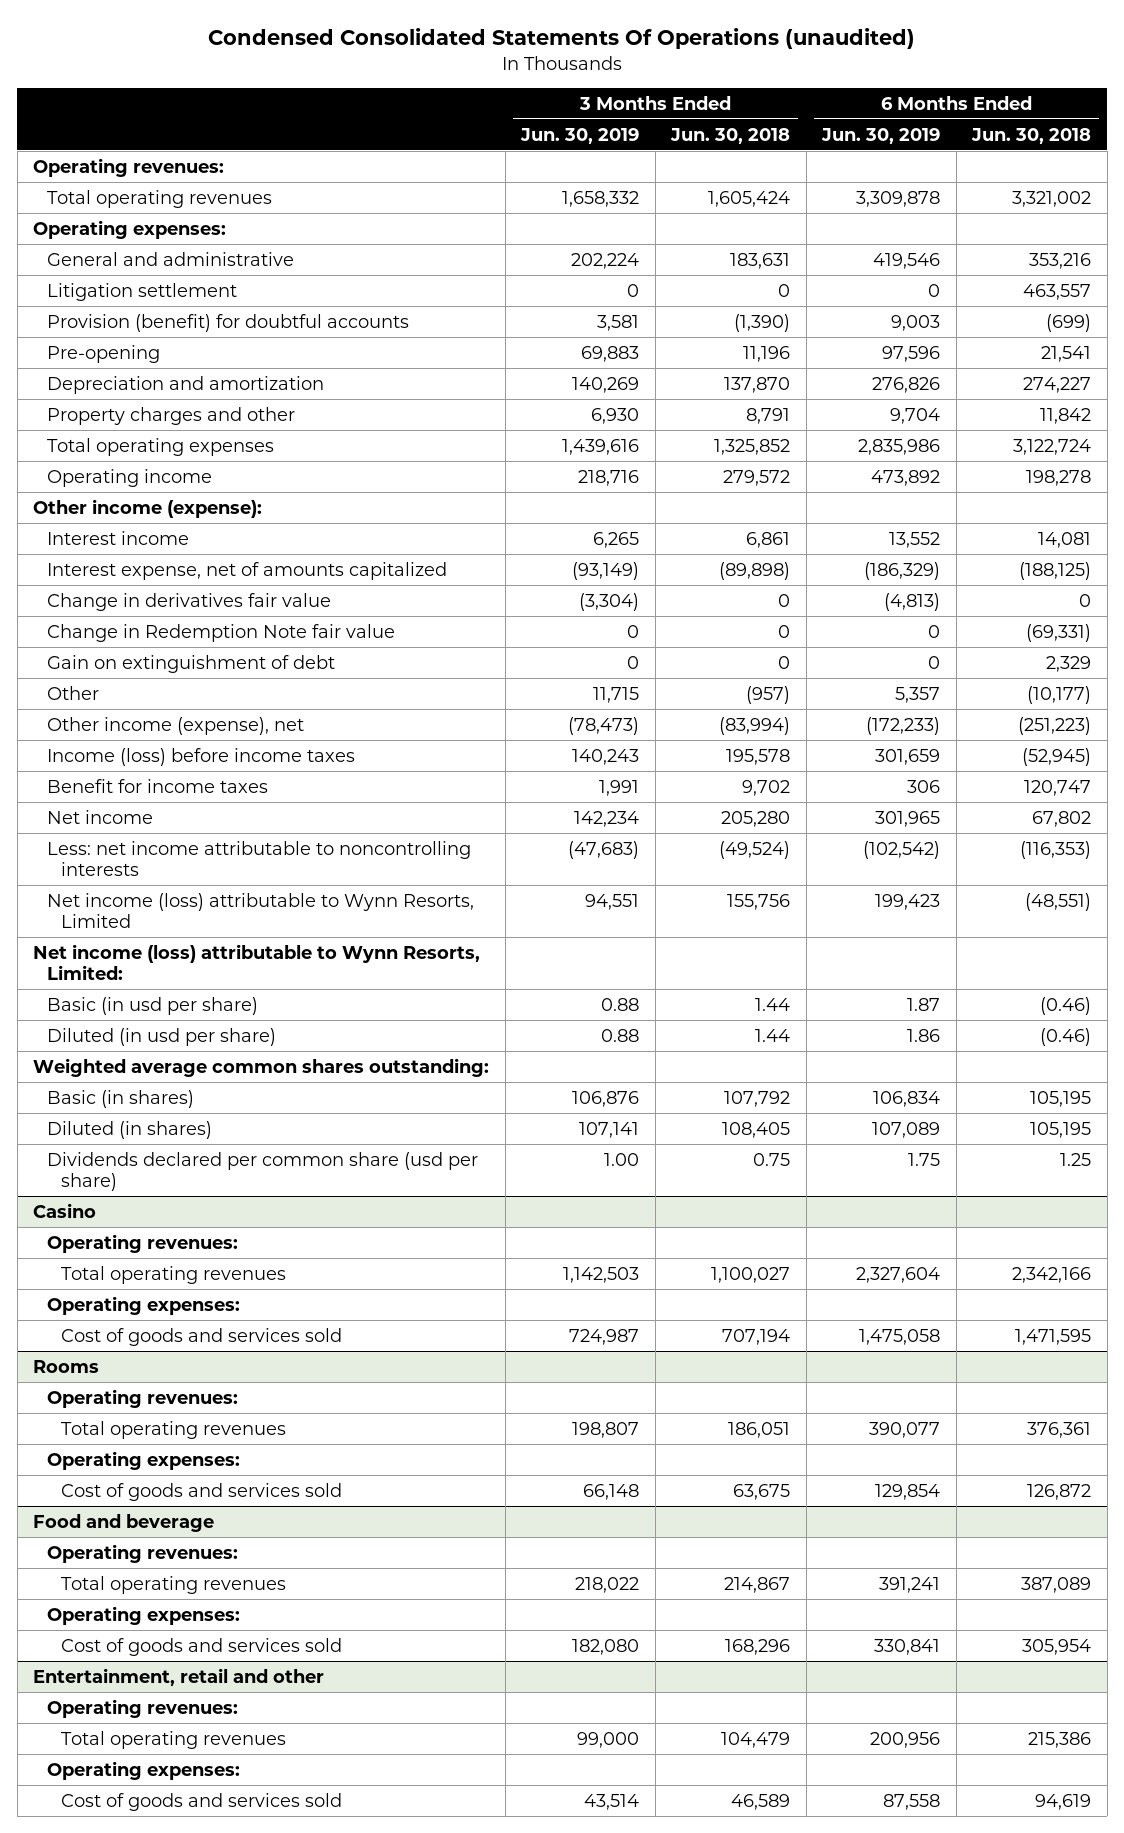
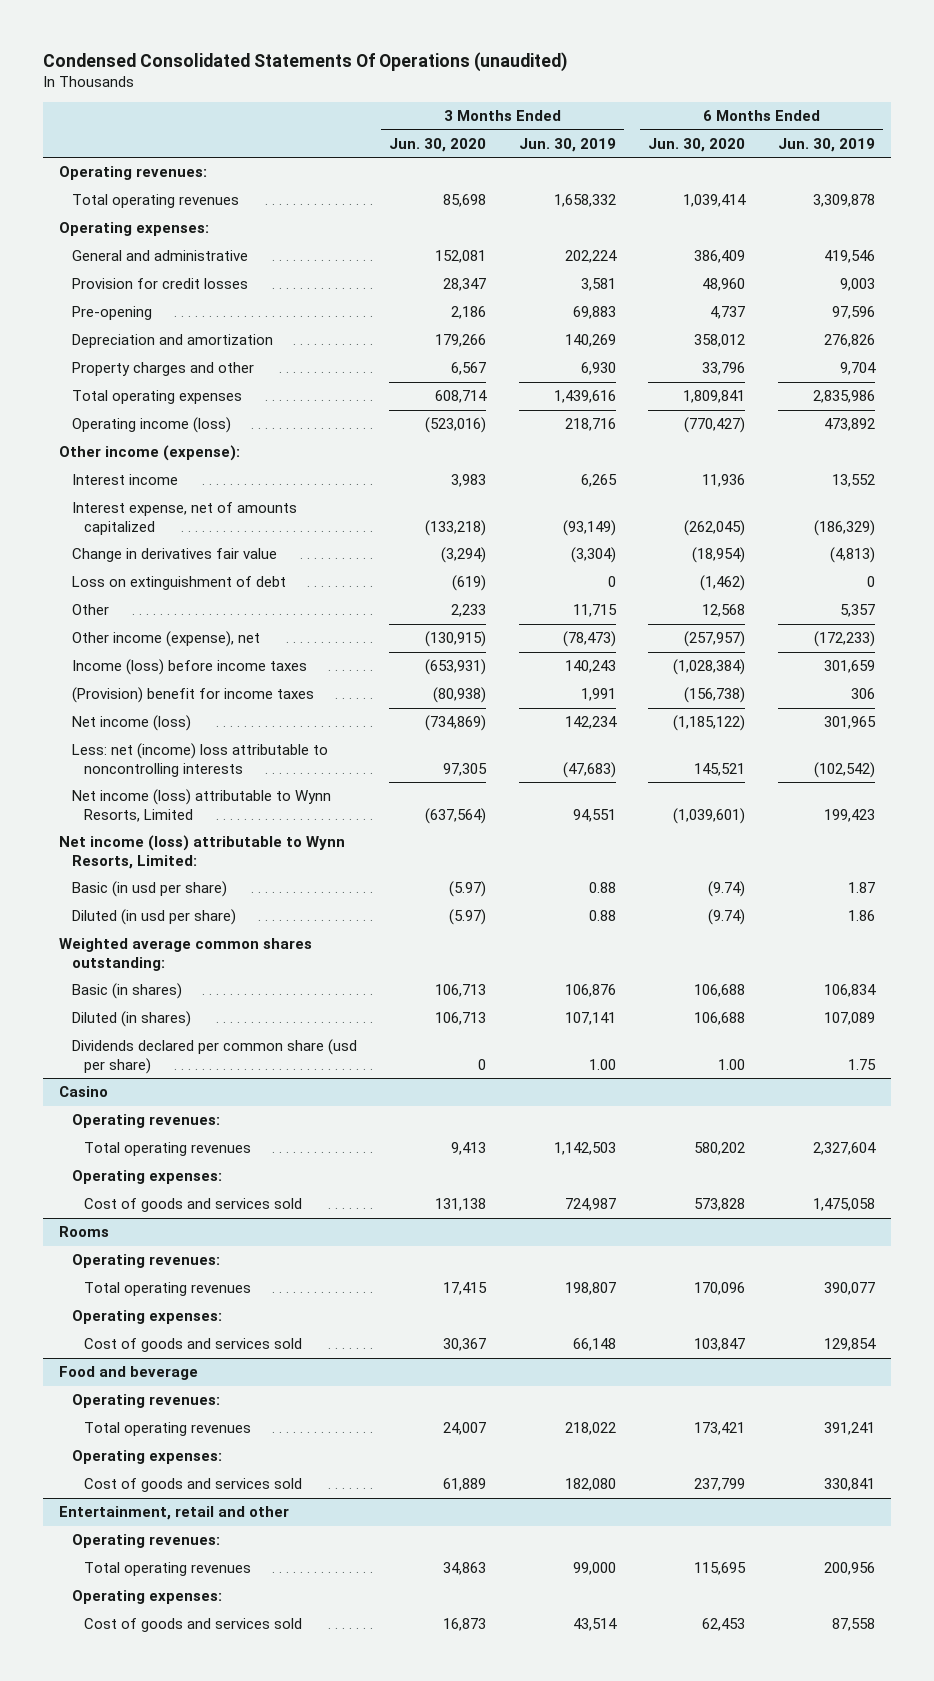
[670,127,791,144] Jun. 30, 2018 -> none
[971,127,1092,144] Jun. 30, 2018 -> none
none -> [389,137,487,152] Jun. 30, 2020
none -> [648,137,746,152] Jun. 30, 2020
[47,282,238,301] Litigation settlement -> none
[47,313,410,332] Provision (benefit) for doubtful accounts -> [71,278,248,290] Provision for credit losses
[47,468,213,487] Operating income -> [71,417,231,434] Operating income (loss)
[47,623,396,642] Change in Redemption Note fair value -> none
[47,654,336,673] Gain on extinguishment of debt -> [71,576,286,591] Loss on extinguishment of debt
[47,778,269,793] Benefit for income taxes -> [71,687,314,704] (Provision) benefit for income taxes
[47,809,154,824] Net income -> [71,715,191,732] Net income (loss)
[47,840,472,876] Less: net income attributable to noncontrolling interests -> [71,743,328,777] Less: net (income) loss attributable to noncontrolling interests

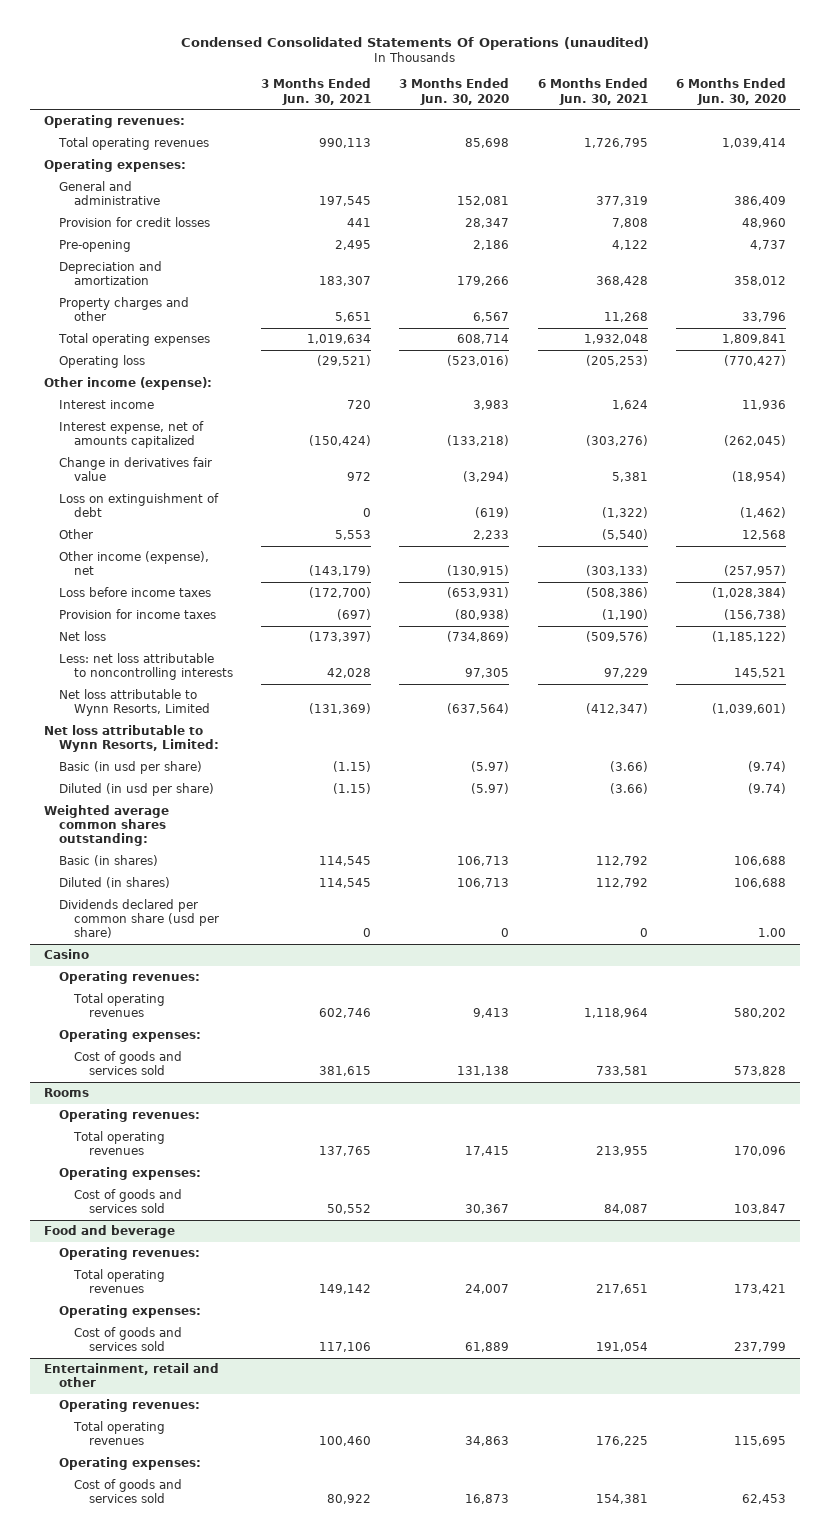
[518,137,616,152] Jun. 30, 2019 -> none
[777,137,875,152] Jun. 30, 2019 -> none
none -> [260,78,371,105] 3 Months Ended Jun. 30, 2021
none -> [537,78,648,105] 6 Months Ended Jun. 30, 2021
[71,417,231,434] Operating income (loss) -> [58,354,145,368] Operating loss
[71,659,307,676] Income (loss) before income taxes -> [58,586,211,597] Loss before income taxes
[71,687,314,704] (Provision) benefit for income taxes -> [58,608,216,619] Provision for income taxes
[71,715,191,732] Net income (loss) -> [58,630,106,641] Net loss
[71,743,328,777] Less: net (income) loss attributable to noncontrolling interests -> [58,652,233,681] Less: net loss attributable to noncontrolling interests
[71,789,331,822] Net income (loss) attributable to Wynn Resorts, Limited -> [58,688,210,717] Net loss attributable to Wynn Resorts, Limited
[59,835,346,869] Net income (loss) attributable to Wynn Resorts, Limited: -> [43,724,219,753] Net loss attributable to Wynn Resorts, Limited:

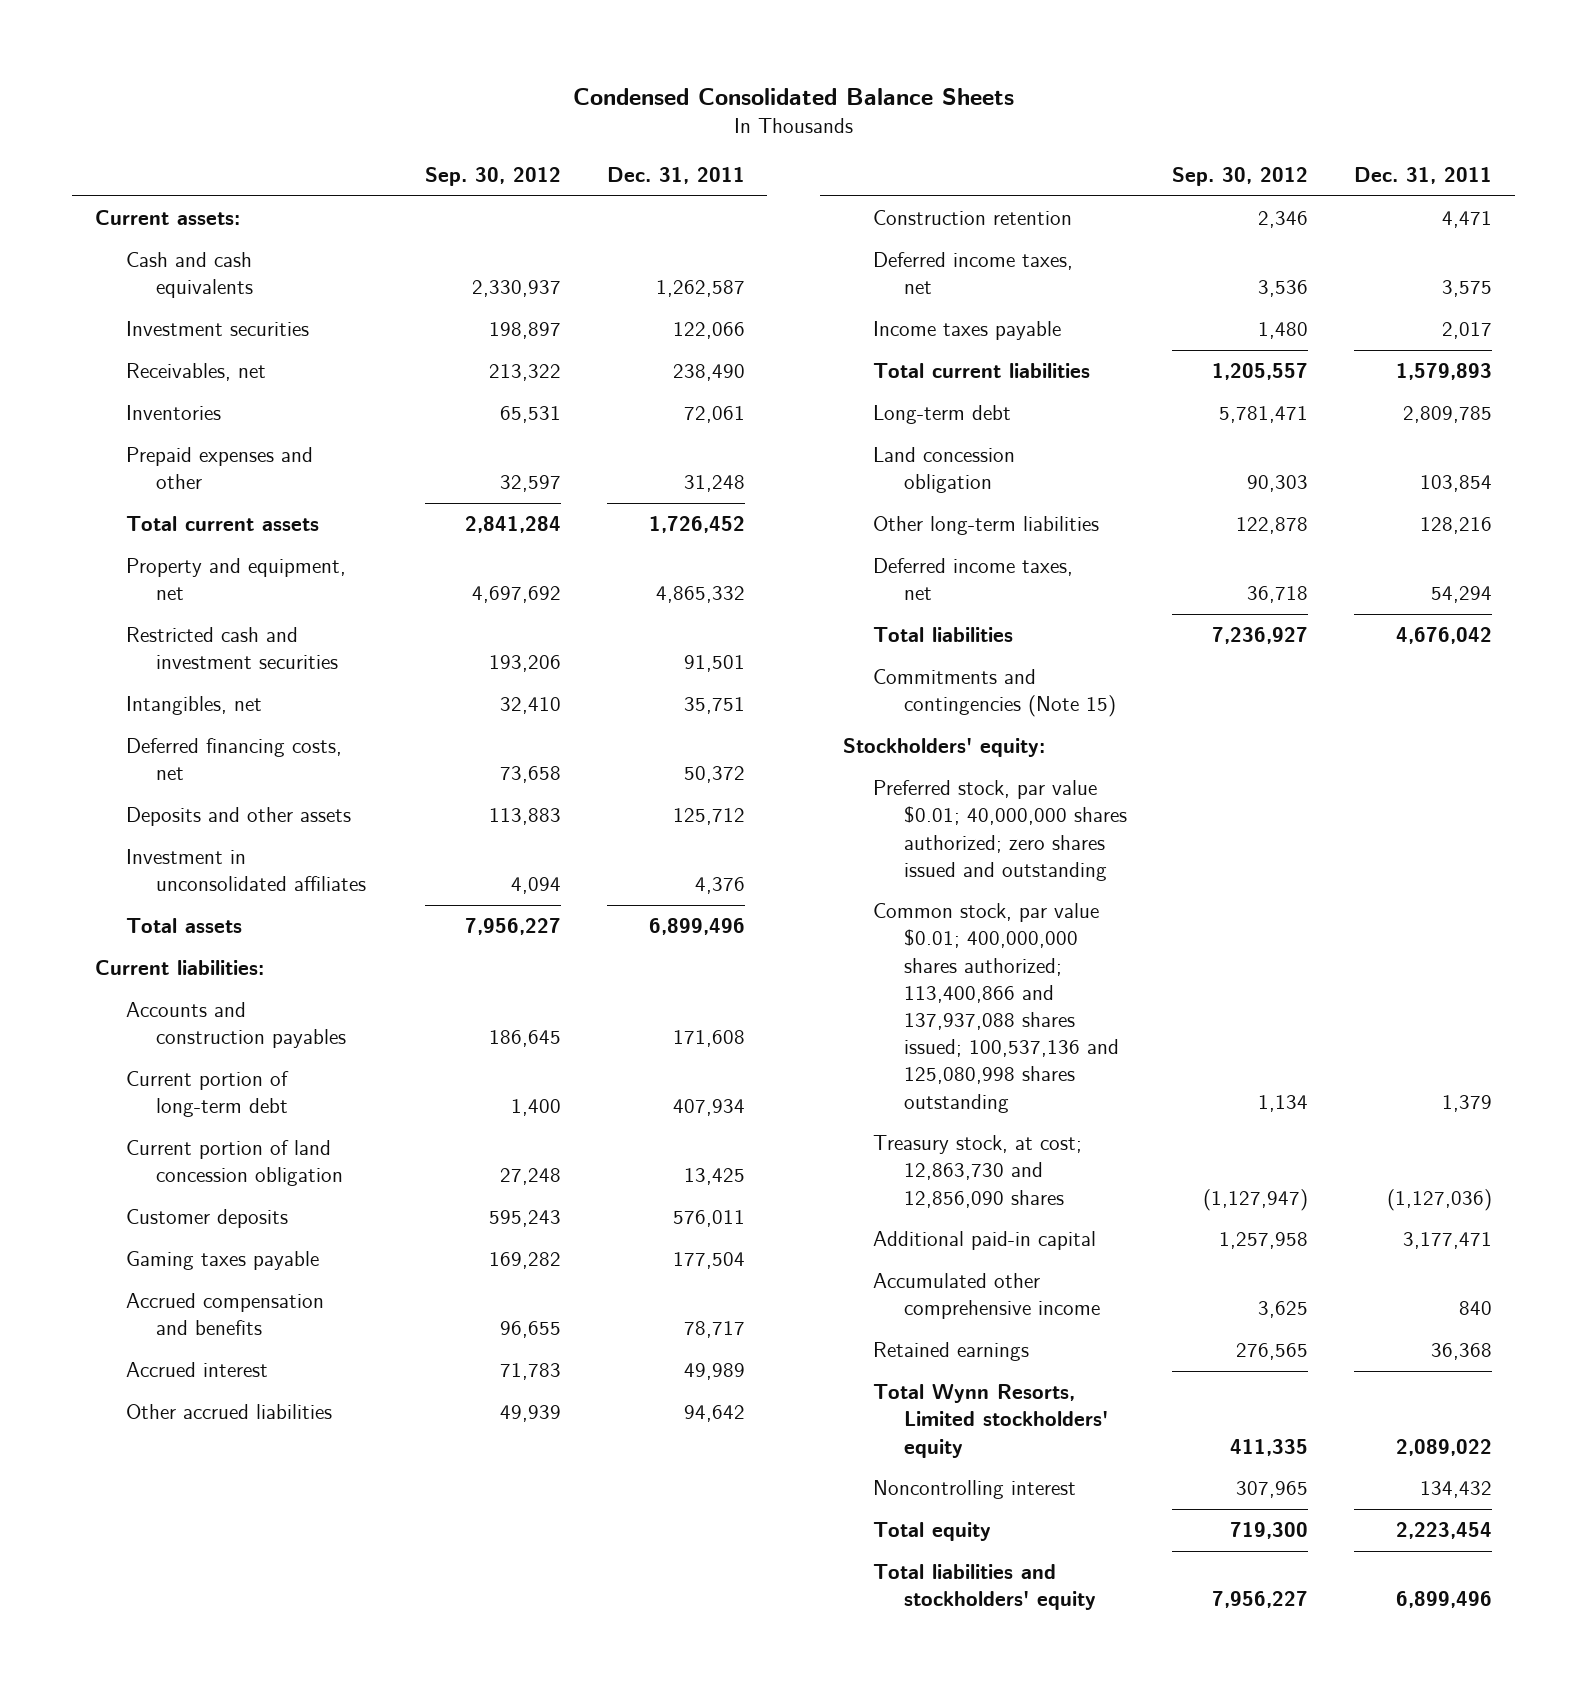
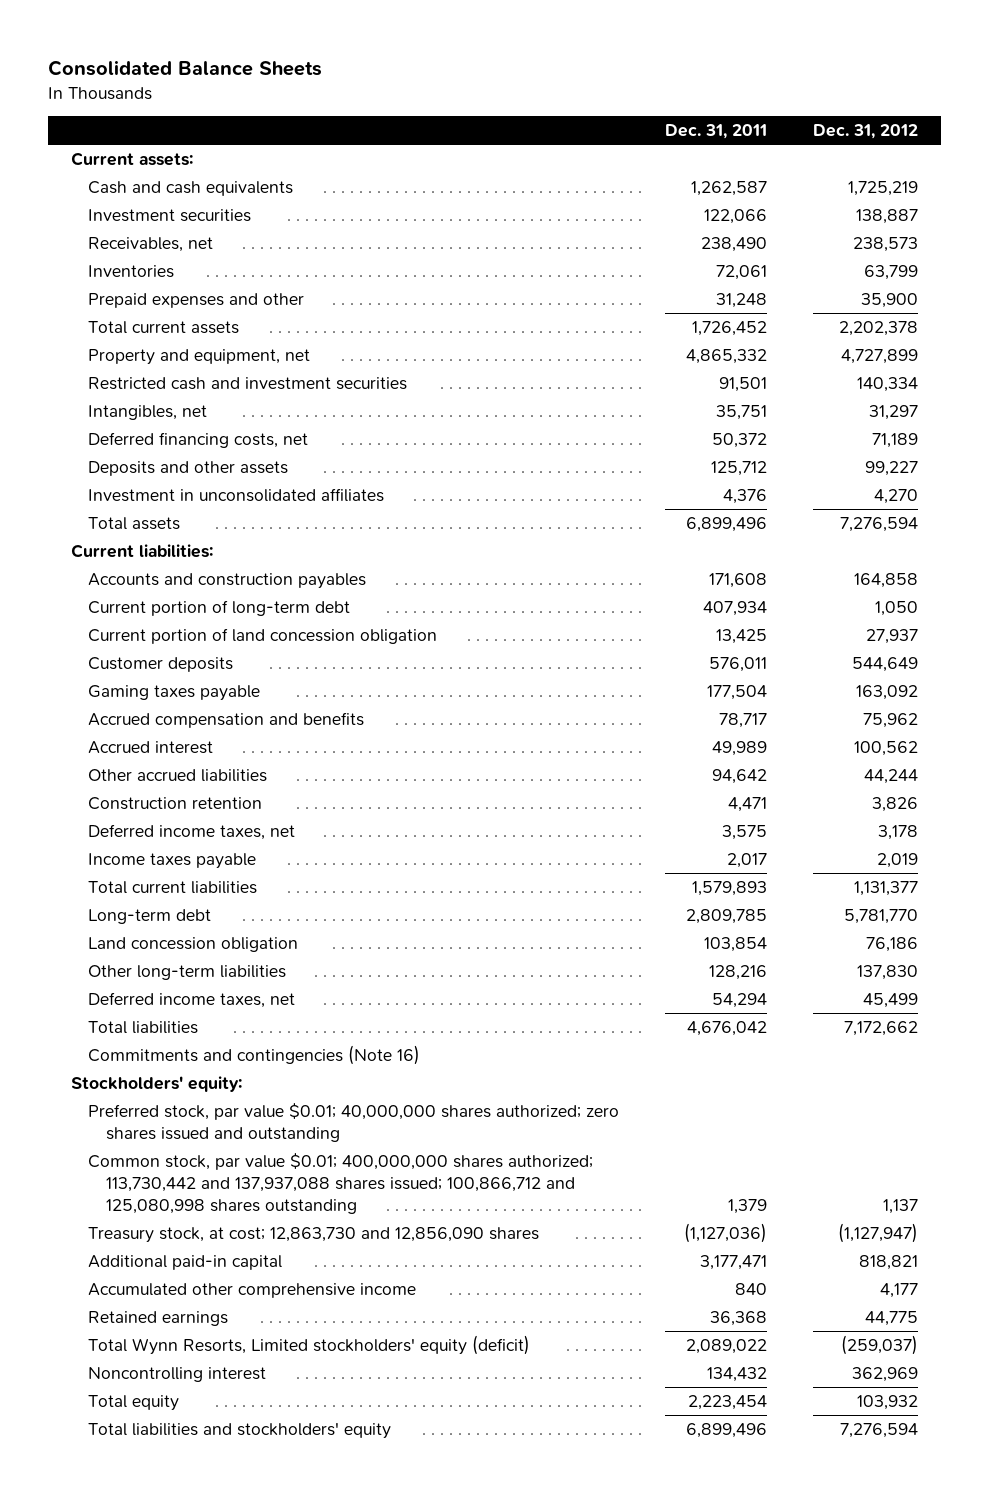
[572,87,1014,105] Condensed Consolidated Balance Sheets -> [47,60,322,77] Consolidated Balance Sheets
[424,167,561,187] Sep. 30, 2012 -> none
none -> [813,124,919,140] Dec. 31, 2012
[873,669,1116,718] Commitments and contingencies (Note 15) -> [88,1044,421,1065] Commitments and contingencies (Note 16)
[873,903,1119,1113] Common stock, par value $0.01; 400,000,000 shares authorized; 113,400,866 and 137,937,088 shares issued; 100,537,136 and 125,080,998 shares outstanding -> [88,1152,594,1214] Common stock, par value $0.01; 400,000,000 shares authorized; 113,730,442 and 137,937,088 shares issued; 100,866,712 and 125,080,998 shares outstanding
[873,1384,1108,1458] Total Wynn Resorts, Limited stockholders' equity -> [88,1334,531,1355] Total Wynn Resorts, Limited stockholders' equity (deficit)

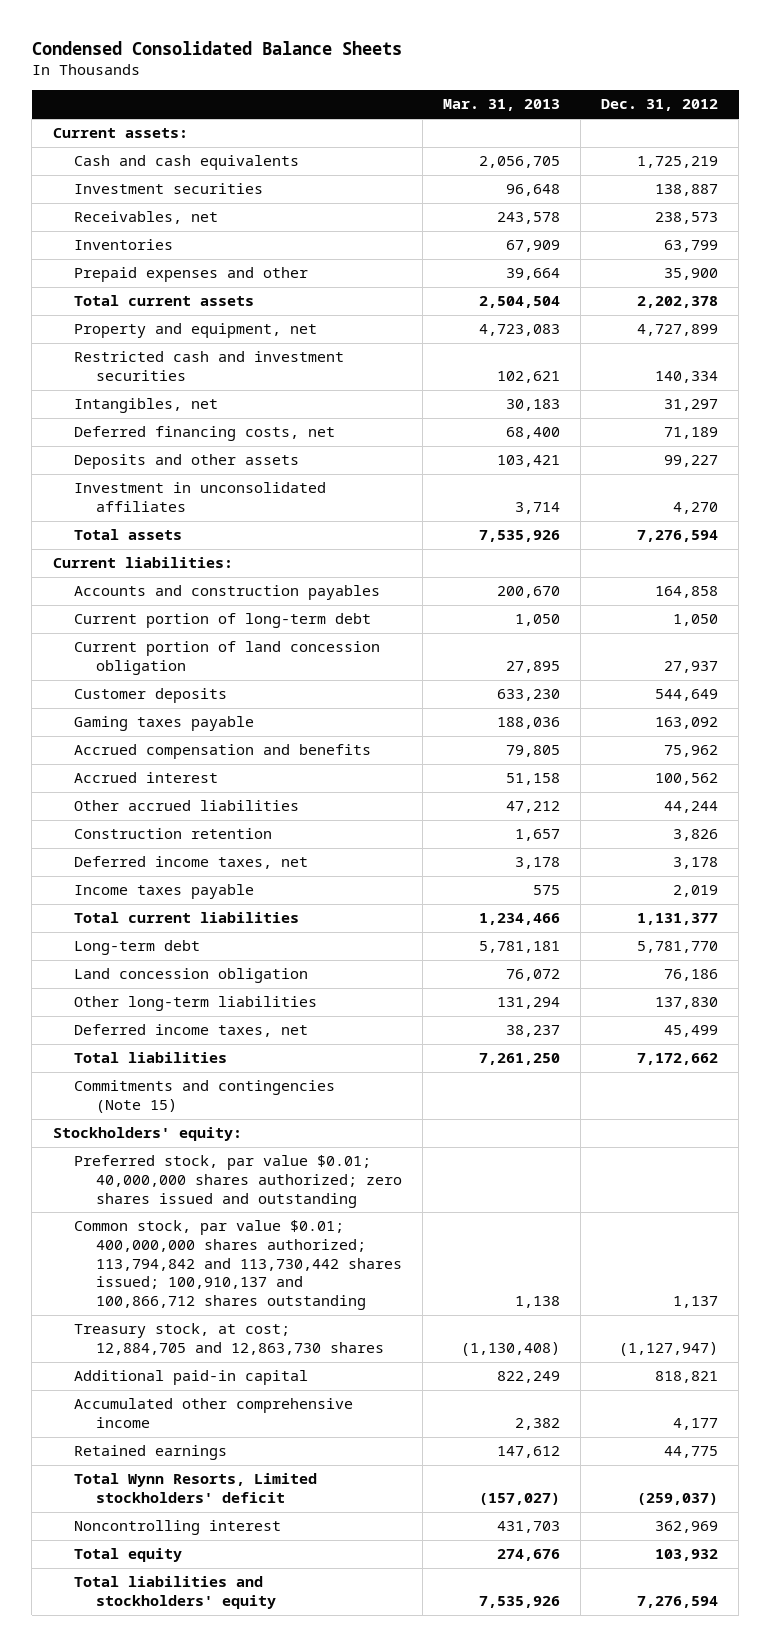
[47,60,322,77] Consolidated Balance Sheets -> [31,40,402,55] Condensed Consolidated Balance Sheets
[665,124,768,140] Dec. 31, 2011 -> none
none -> [442,99,560,112] Mar. 31, 2013
[88,1044,421,1065] Commitments and contingencies (Note 16) -> [74,1080,336,1114] Commitments and contingencies (Note 15)
[88,1152,594,1214] Common stock, par value $0.01; 400,000,000 shares authorized; 113,730,442 and 137,937,088 shares issued; 100,866,712 and 125,080,998 shares outstanding -> [74,1220,402,1311] Common stock, par value $0.01; 400,000,000 shares authorized; 113,794,842 and 113,730,442 shares issued; 100,910,137 and 100,866,712 shares outstanding
[88,1226,540,1243] Treasury stock, at cost; 12,863,730 and 12,856,090 shares -> [74,1323,384,1356] Treasury stock, at cost; 12,884,705 and 12,863,730 shares
[88,1334,531,1355] Total Wynn Resorts, Limited stockholders' equity (deficit) -> [74,1473,318,1504] Total Wynn Resorts, Limited stockholders' deficit

